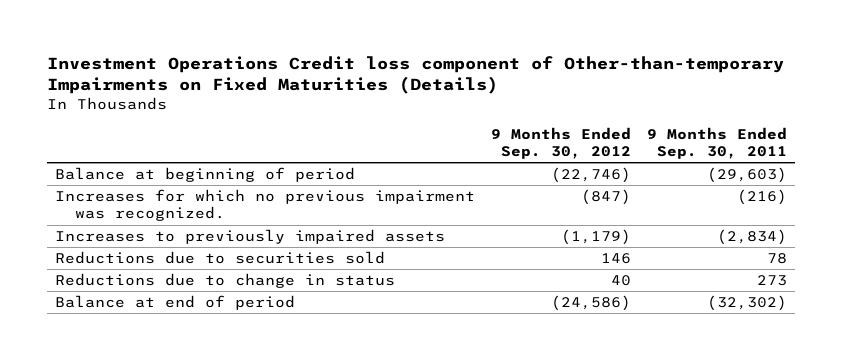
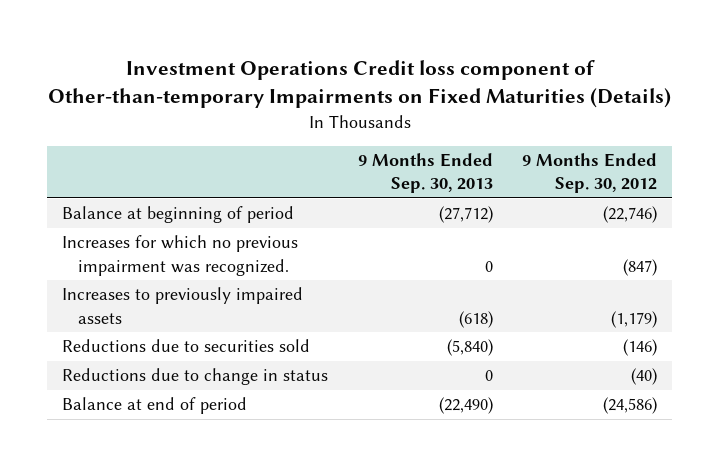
[647,126,788,159] 9 Months Ended Sep. 30, 2011 -> none
none -> [357,153,493,194] 9 Months Ended Sep. 30, 2013
[601,252,632,264] 146 -> [623,339,658,357] (146)
[611,274,632,286] 40 -> [631,368,658,386] (40)

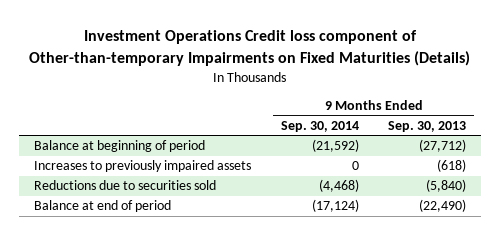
[522,153,658,194] 9 Months Ended Sep. 30, 2012 -> none
none -> [280,120,359,132] Sep. 30, 2014
[62,235,299,276] Increases for which no previous impairment was recognized. -> none
[62,368,329,386] Reductions due to change in status -> none

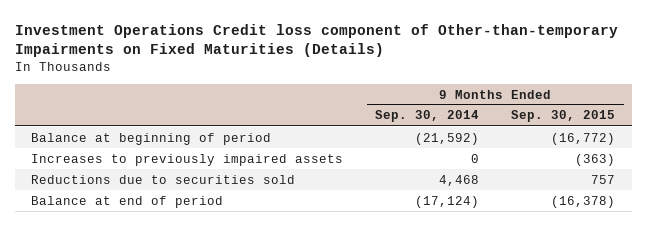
[388,120,467,132] Sep. 30, 2013 -> none
none -> [511,110,616,123] Sep. 30, 2015
[318,179,359,193] (4,468) -> [439,174,480,186] 4,468

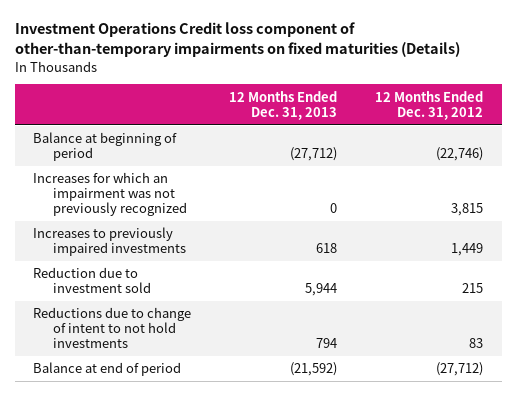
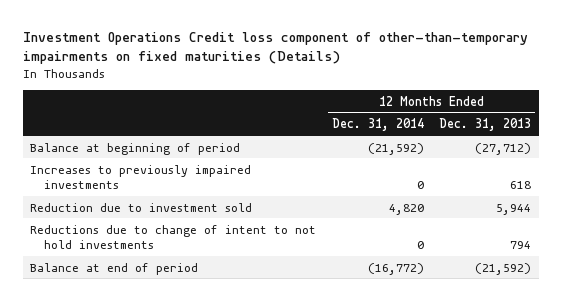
[374,90,483,120] 12 Months Ended Dec. 31, 2012 -> none
none -> [331,118,424,132] Dec. 31, 2014
[33,172,188,217] Increases for which an impairment was not previously recognized -> none

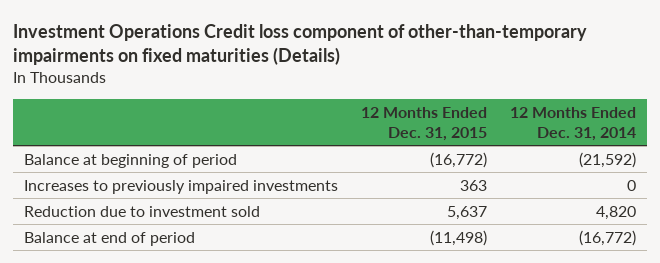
[439,118,532,132] Dec. 31, 2013 -> none
none -> [360,107,487,142] 12 Months Ended Dec. 31, 2015
[30,224,317,250] Reductions due to change of intent to not hold investments -> none

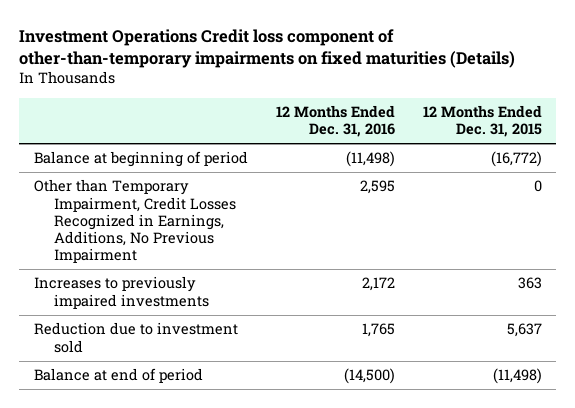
[509,107,636,142] 12 Months Ended Dec. 31, 2014 -> none
none -> [275,104,395,138] 12 Months Ended Dec. 31, 2016
none -> [33,179,237,264] Other than Temporary Impairment, Credit Losses Recognized in Earnings, Additions, No Previous Impairment

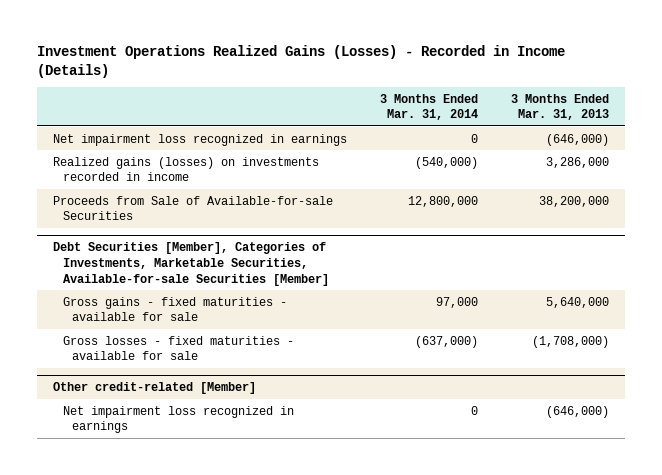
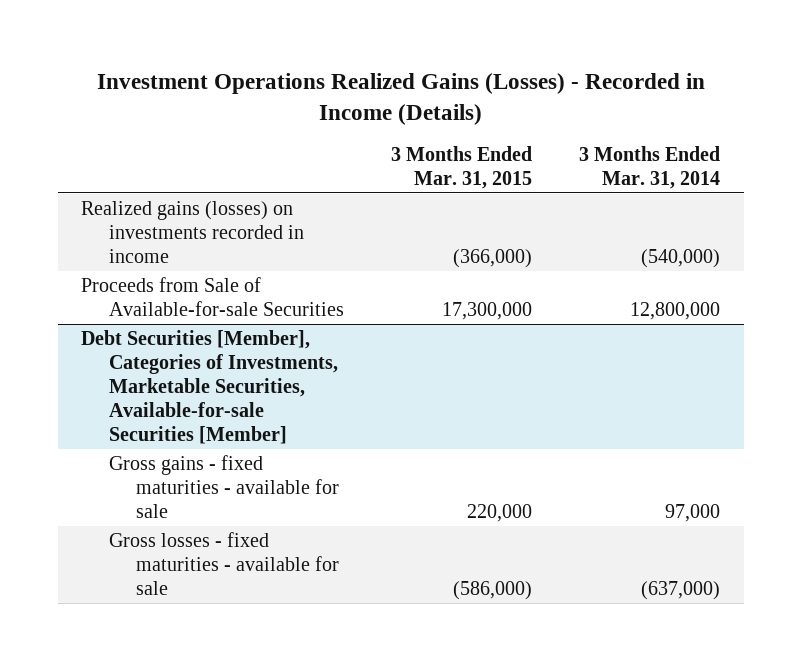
[510,93,609,121] 3 Months Ended Mar. 31, 2013 -> none
none -> [391,145,533,189] 3 Months Ended Mar. 31, 2015
[53,133,348,146] Net impairment loss recognized in earnings -> none
[53,382,257,395] Other credit-related [Member] -> none
[62,405,294,434] Net impairment loss recognized in earnings -> none

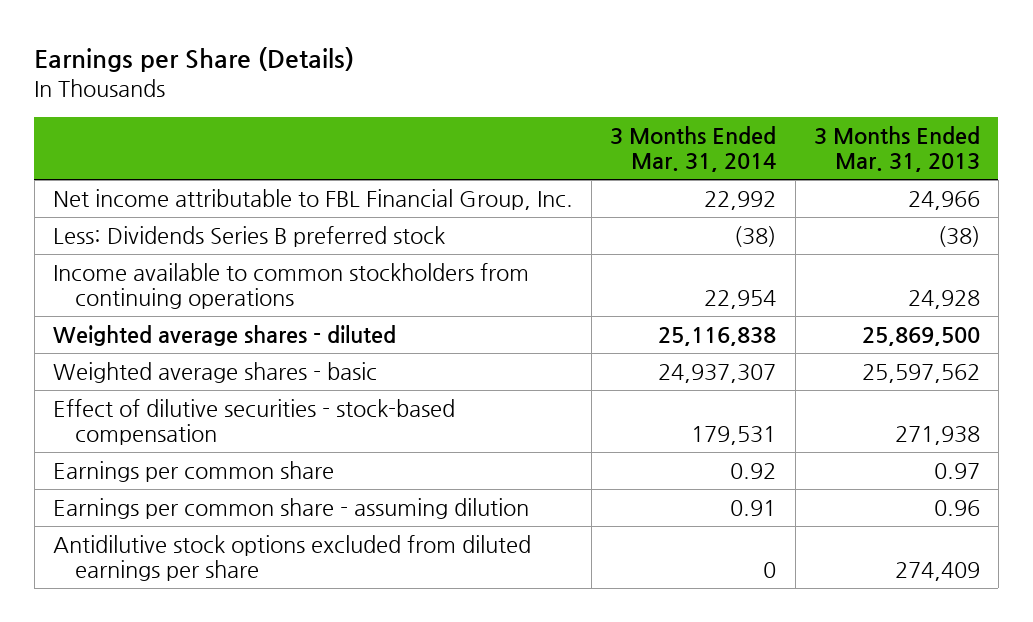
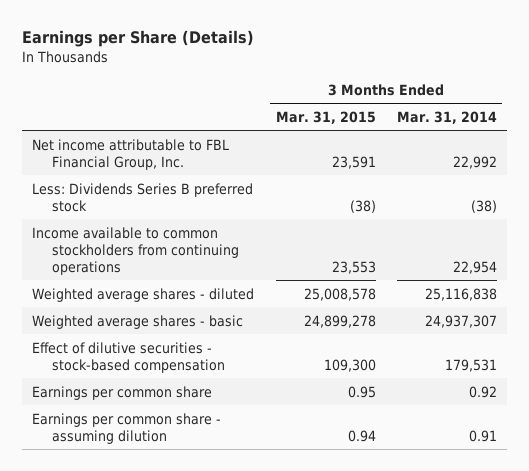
[813,126,980,173] 3 Months Ended Mar. 31, 2013 -> none
none -> [275,110,376,124] Mar. 31, 2015
[52,534,531,581] Antidilutive stock options excluded from diluted earnings per share -> none

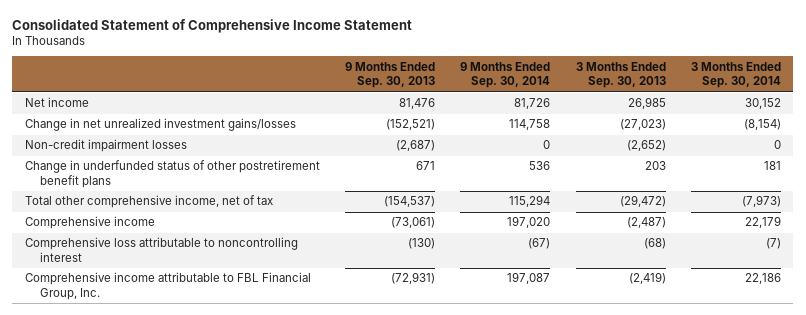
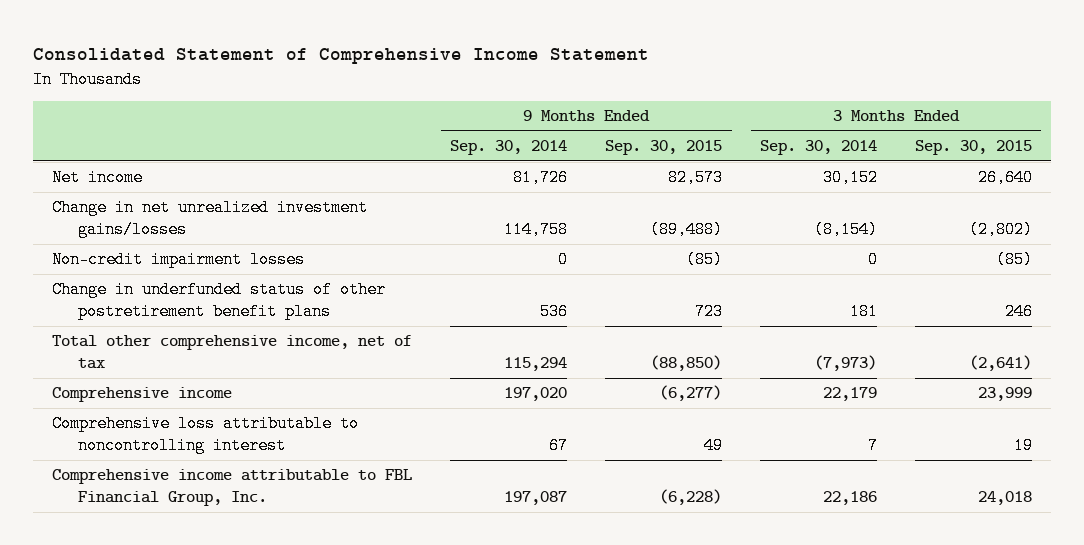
[345,61,436,89] 9 Months Ended Sep. 30, 2013 -> none
[575,61,666,89] 3 Months Ended Sep. 30, 2013 -> none
none -> [605,140,723,156] Sep. 30, 2015
none -> [914,140,1032,156] Sep. 30, 2015
[528,238,551,250] (67) -> [549,437,569,455] 67
[765,238,781,250] (7) -> [867,437,878,455] 7

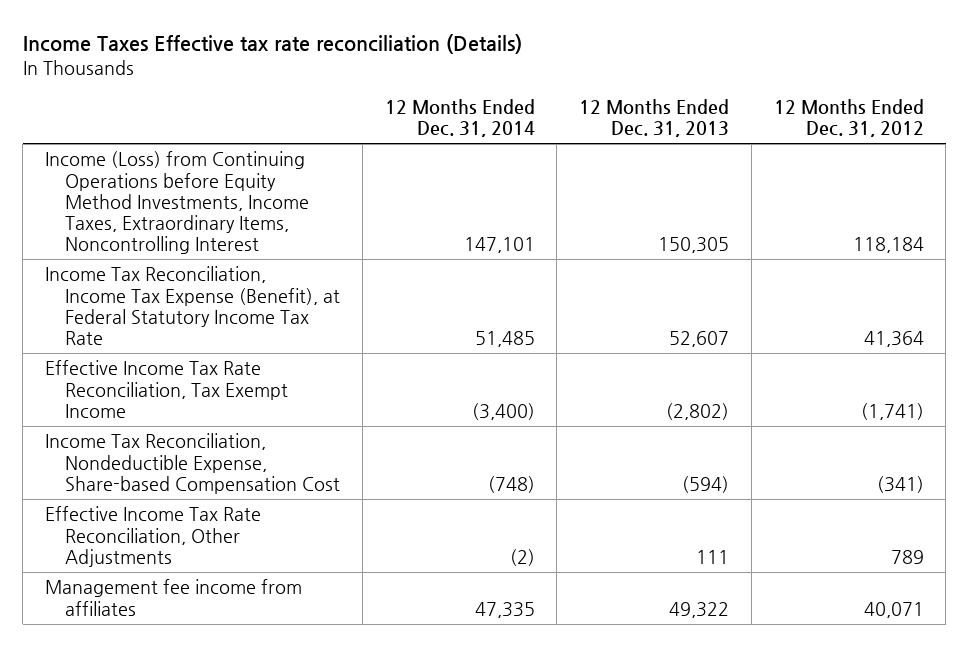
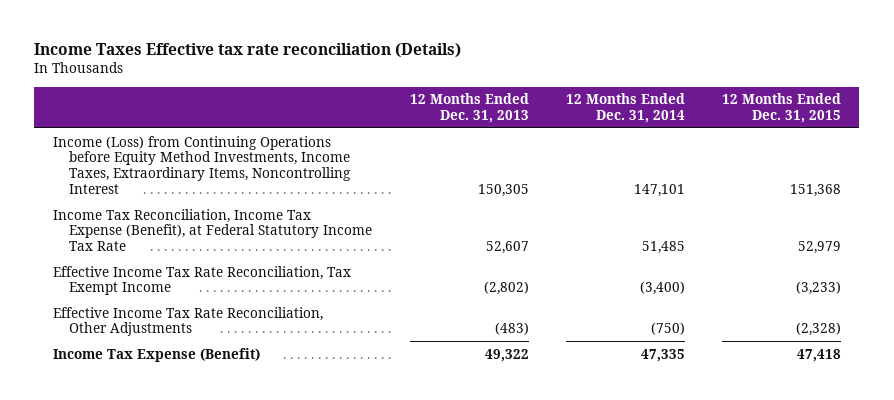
[773,98,924,138] 12 Months Ended Dec. 31, 2012 -> none
none -> [721,93,841,124] 12 Months Ended Dec. 31, 2015
[45,433,341,494] Income Tax Reconciliation, Nondeductible Expense, Share-based Compensation Cost -> none
[509,548,535,566] (2) -> [650,322,685,336] (750)
[696,549,730,564] 111 -> [494,322,529,336] (483)
[45,579,303,616] Management fee income from affiliates -> [53,347,261,362] Income Tax Expense (Benefit)

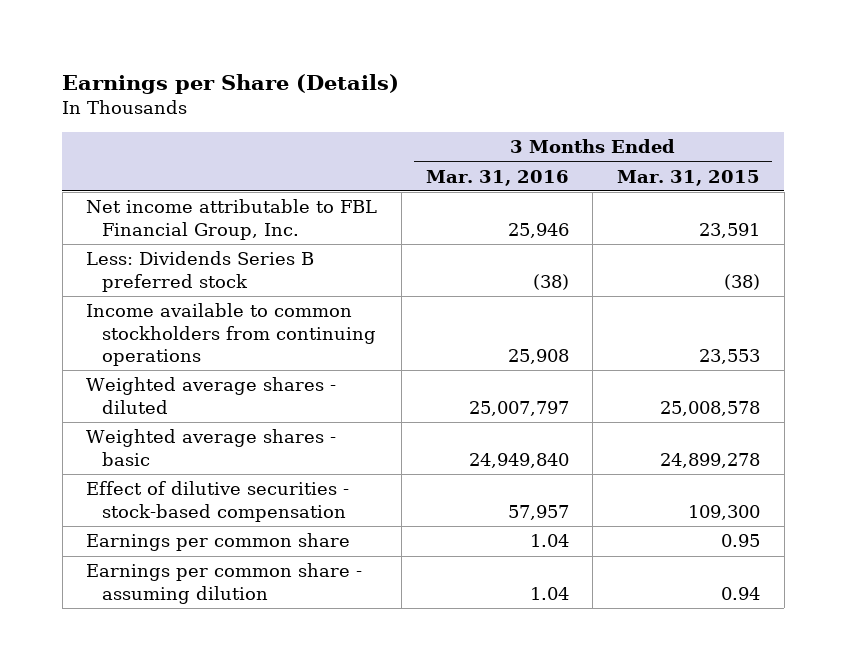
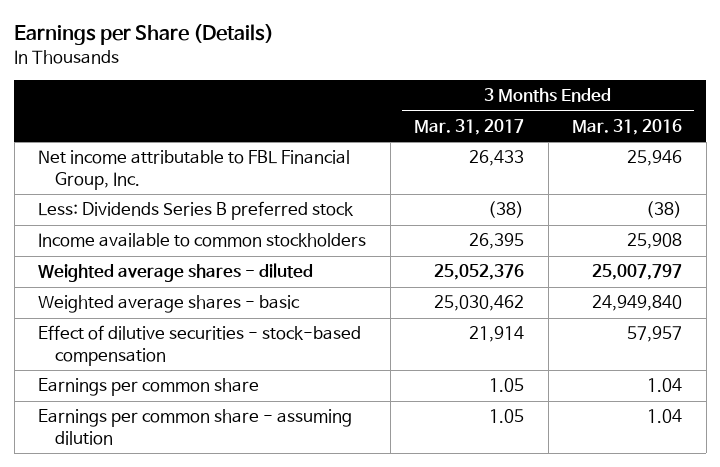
[616,169,760,186] Mar. 31, 2015 -> none
none -> [414,118,525,135] Mar. 31, 2017
[86,303,376,366] Income available to common stockholders from continuing operations -> [38,233,367,248] Income available to common stockholders

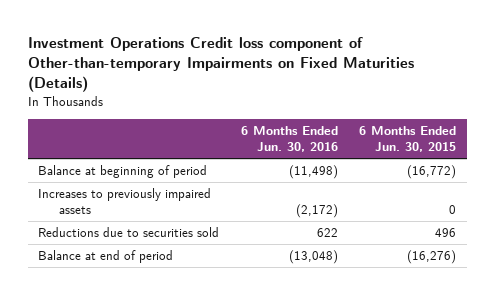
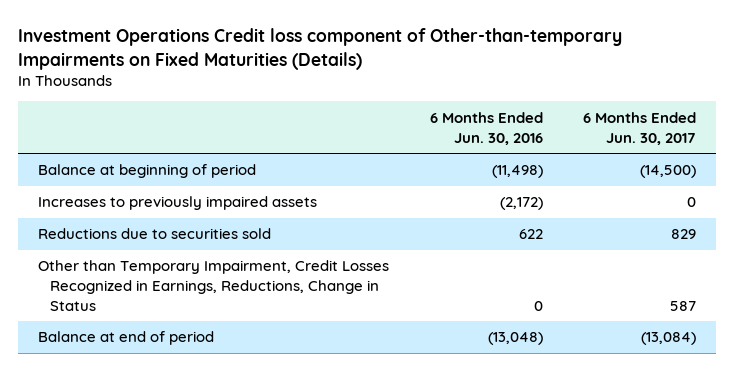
[359,125,457,153] 6 Months Ended Jun. 30, 2015 -> none
none -> [582,111,696,145] 6 Months Ended Jun. 30, 2017
none -> [38,260,390,311] Other than Temporary Impairment, Credit Losses Recognized in Earnings, Reductions, Change in Status

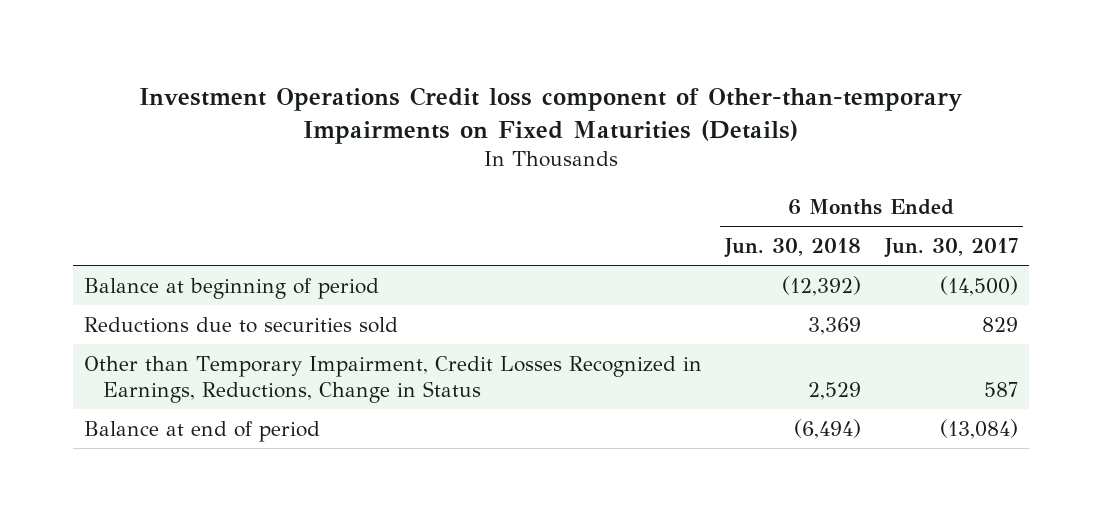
[429,111,543,145] 6 Months Ended Jun. 30, 2016 -> none
none -> [724,238,862,259] Jun. 30, 2018
[38,196,318,211] Increases to previously impaired assets -> none

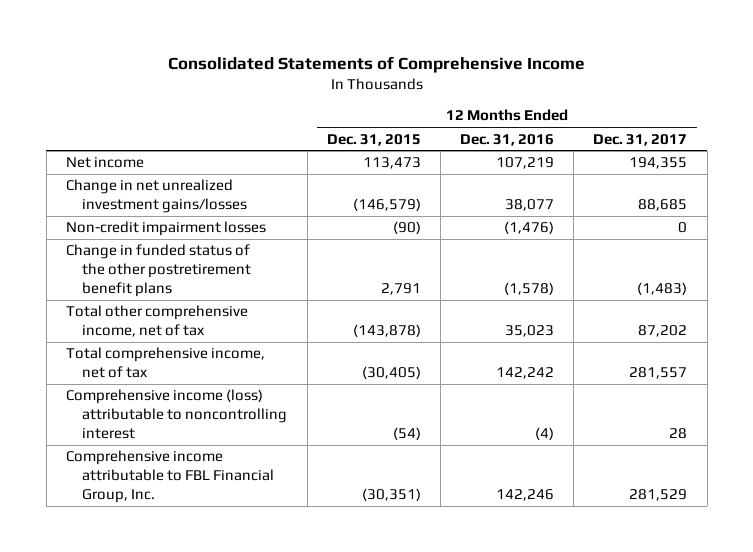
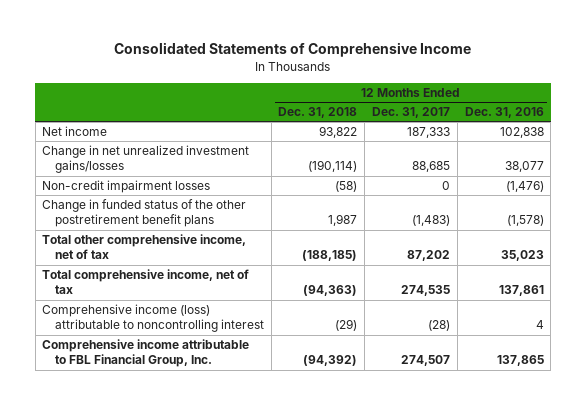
[326,133,421,146] Dec. 31, 2015 -> none
none -> [278,107,358,119] Dec. 31, 2018
[496,157,555,170] 107,219 -> [499,127,544,139] 102,838
[629,157,688,170] 194,355 -> [406,127,450,139] 187,333
[496,367,555,380] 142,242 -> [498,285,544,297] 137,861
[629,367,688,380] 281,557 -> [400,285,450,297] 274,535
[535,426,555,440] (4) -> [535,320,544,330] 4
[669,427,688,439] 28 -> [427,320,450,332] (28)
[496,488,555,501] 142,246 -> [496,355,544,367] 137,865
[629,488,688,501] 281,529 -> [400,355,450,367] 274,507

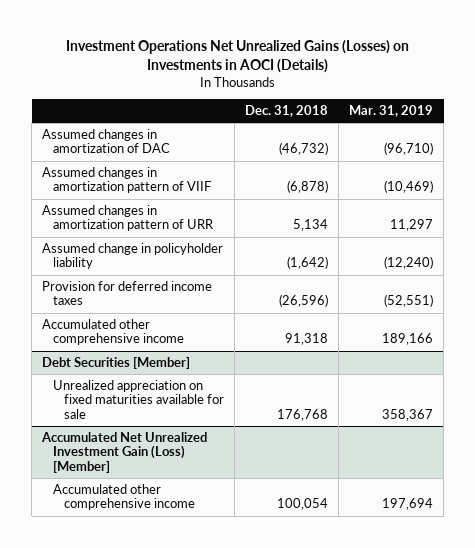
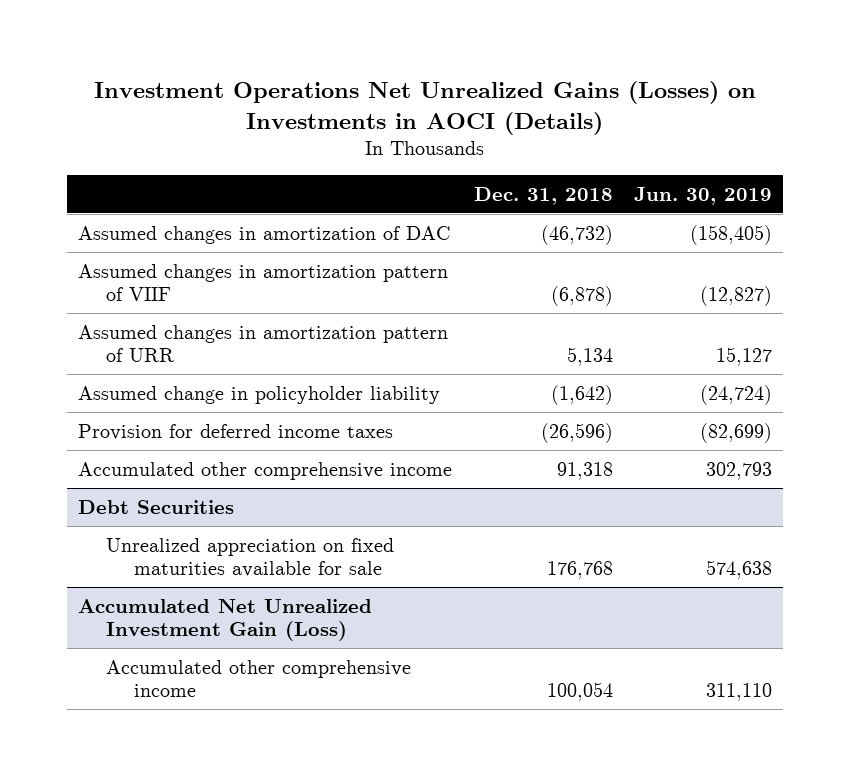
[349,105,434,118] Mar. 31, 2019 -> none
none -> [634,186,773,205] Jun. 30, 2019
[42,357,191,370] Debt Securities [Member] -> [77,499,234,514] Debt Securities
[41,432,208,473] Accumulated Net Unrealized Investment Gain (Loss) [Member] -> [77,598,372,642] Accumulated Net Unrealized Investment Gain (Loss)

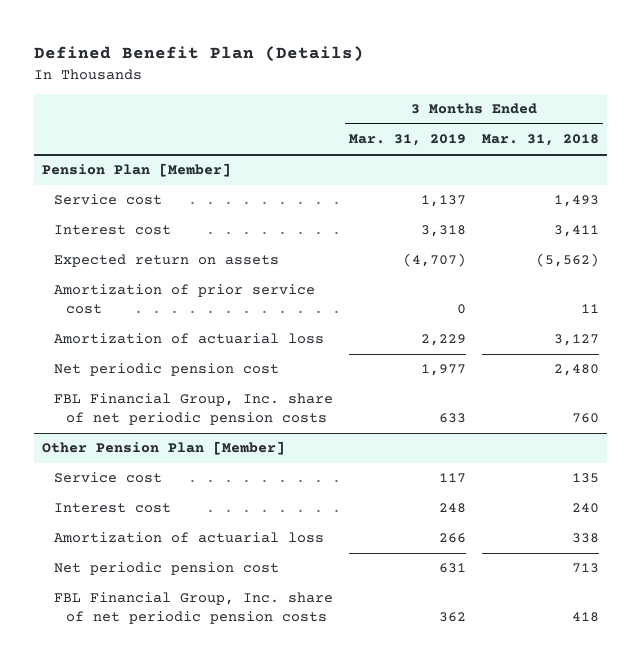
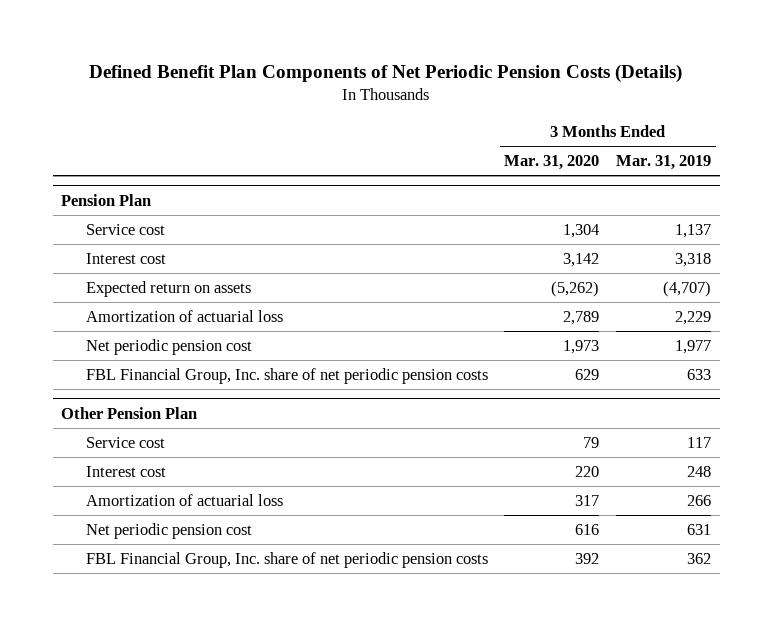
[34,46,365,63] Defined Benefit Plan (Details) -> [89,64,683,84] Defined Benefit Plan Components of Net Periodic Pension Costs (Details)
[481,134,599,147] Mar. 31, 2018 -> none
none -> [504,155,600,171] Mar. 31, 2020
[42,163,232,178] Pension Plan [Member] -> [61,193,152,206] Pension Plan
[54,284,316,315] Amortization of prior service cost -> none
[42,441,286,456] Other Pension Plan [Member] -> [61,406,198,419] Other Pension Plan

